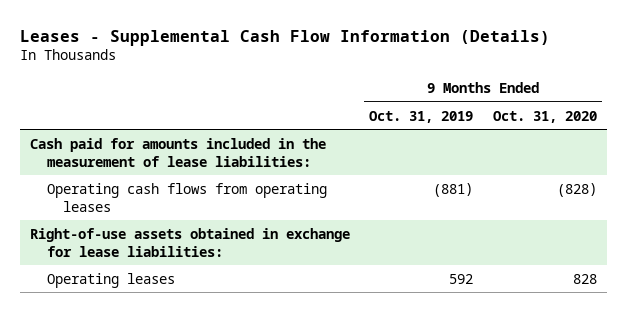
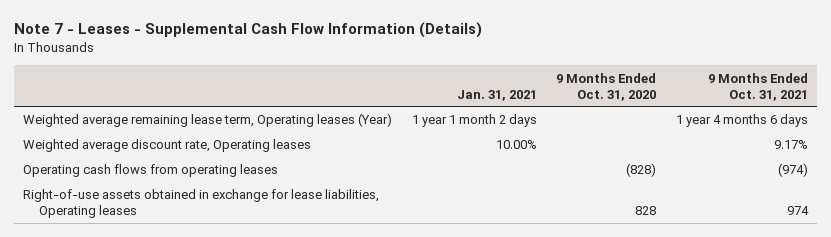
[19,29,550,46] Leases - Supplemental Cash Flow Information (Details) -> [13,22,482,39] Note 7 - Leases - Supplemental Cash Flow Information (Details)
[369,110,474,123] Oct. 31, 2019 -> none
none -> [456,89,537,101] Jan. 31, 2021
none -> [707,72,808,101] 9 Months Ended Oct. 31, 2021
[29,137,326,167] Cash paid for amounts included in the measurement of lease liabilities: -> none
none -> [23,113,393,128] Weighted average remaining lease term, Operating leases (Year)
none -> [23,139,312,153] Weighted average discount rate, Operating leases
[29,227,350,257] Right-of-use assets obtained in exchange for lease liabilities: -> none
[46,272,175,288] Operating leases -> [23,189,380,219] Right-of-use assets obtained in exchange for lease liabilities, Operating leases

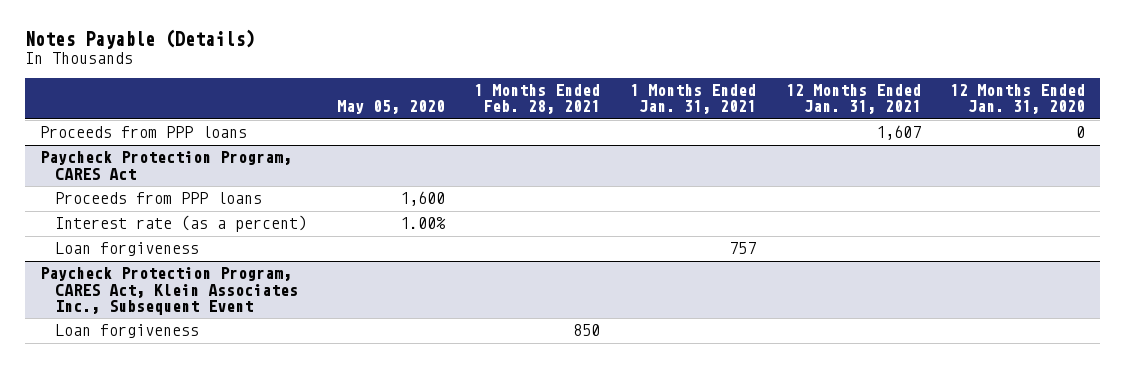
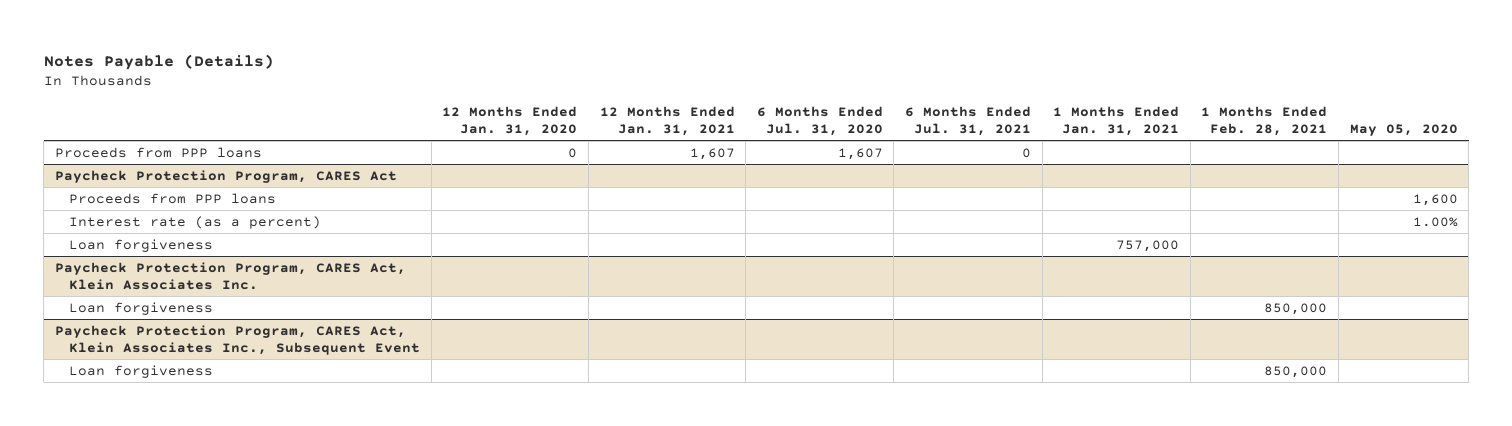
none -> [756,105,883,136] 6 Months Ended Jul. 31, 2020
none -> [905,105,1032,136] 6 Months Ended Jul. 31, 2021
[729,242,757,255] 757 -> [1116,239,1180,252] 757,000
none -> [54,261,406,290] Paycheck Protection Program, CARES Act, Klein Associates Inc.
none -> [69,301,214,315] Loan forgiveness
[573,324,601,337] 850 -> [1264,365,1328,378] 850,000

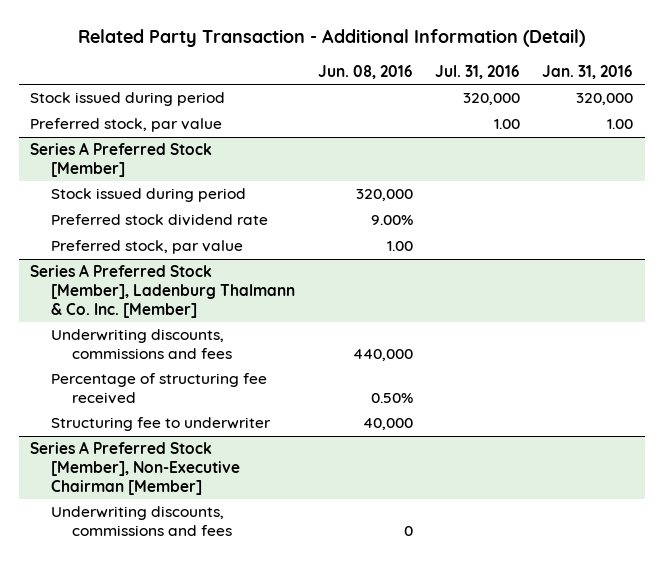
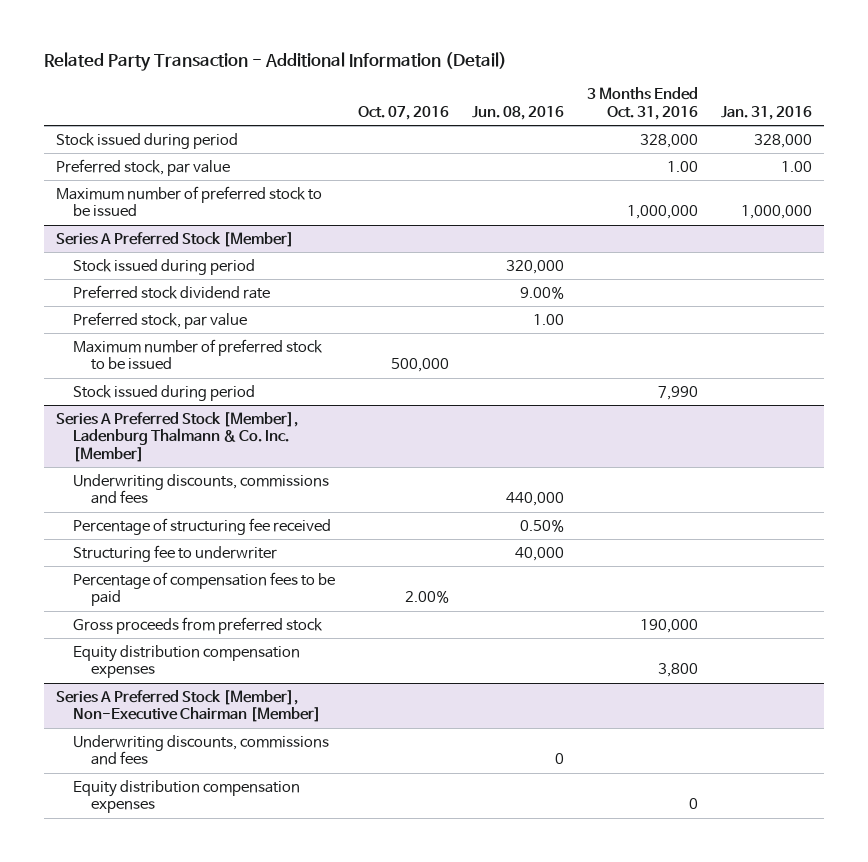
[434,65,520,80] Jul. 31, 2016 -> none
none -> [358,105,450,120] Oct. 07, 2016
none -> [587,87,699,120] 3 Months Ended Oct. 31, 2016
[576,93,634,106] 320,000 -> [754,133,813,148] 328,000
none -> [55,185,322,217] Maximum number of preferred stock to be issued
none -> [73,338,324,371] Maximum number of preferred stock to be issued
none -> [73,384,256,401] Stock issued during period
none -> [73,571,336,607] Percentage of compensation fees to be paid
none -> [73,616,324,634] Gross proceeds from preferred stock
none -> [73,644,301,679] Equity distribution compensation expenses
none -> [73,779,301,814] Equity distribution compensation expenses

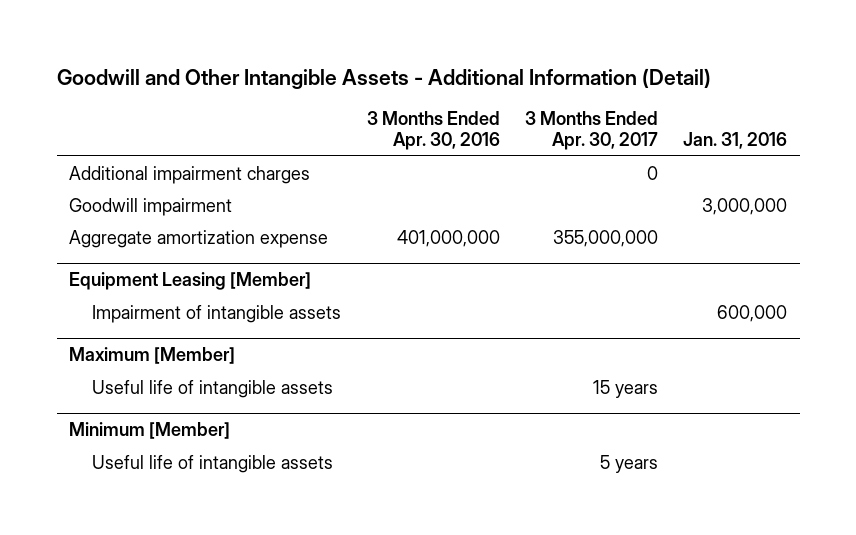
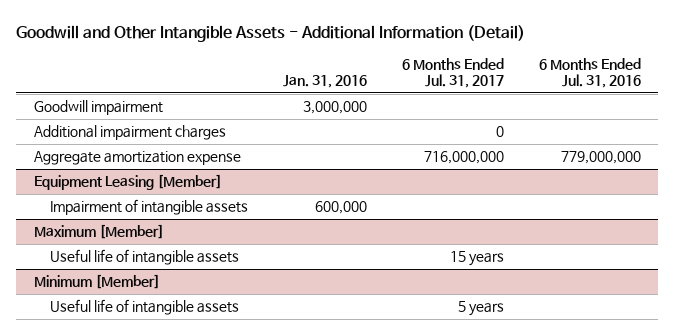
[366,111,500,151] 3 Months Ended Apr. 30, 2016 -> none
[524,111,658,151] 3 Months Ended Apr. 30, 2017 -> none
none -> [402,58,505,89] 6 Months Ended Jul. 31, 2017
none -> [538,58,641,89] 6 Months Ended Jul. 31, 2016
[69,165,311,184] Additional impairment charges -> [33,125,226,141] Additional impairment charges

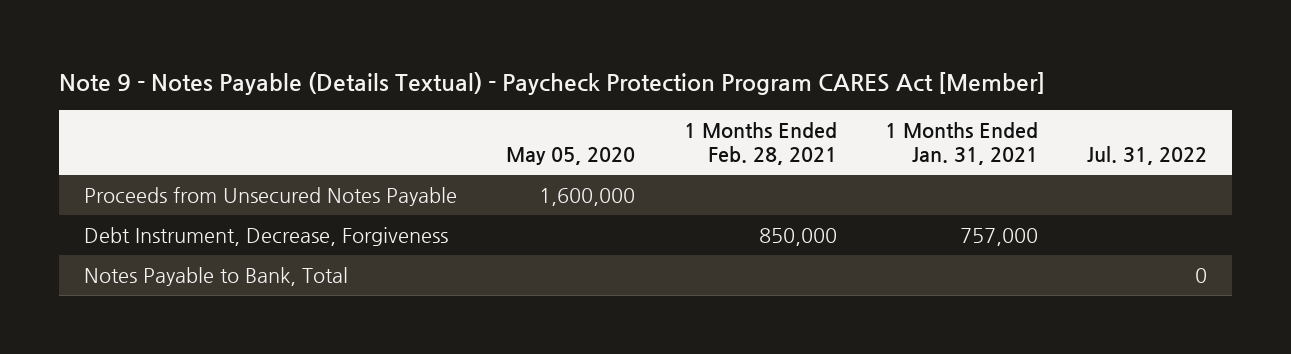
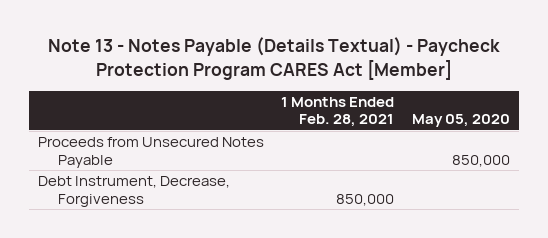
[59,72,1046,96] Note 9 - Notes Payable (Details Textual) - Paycheck Protection Program CARES Act [Member] -> [47,37,500,80] Note 13 - Notes Payable (Details Textual) - Paycheck Protection Program CARES Act [Member]
[885,122,1039,166] 1 Months Ended Jan. 31, 2021 -> none
[1087,146,1208,166] Jul. 31, 2022 -> none
[538,187,635,206] 1,600,000 -> [452,154,511,167] 850,000
[83,266,348,286] Notes Payable to Bank, Total -> none

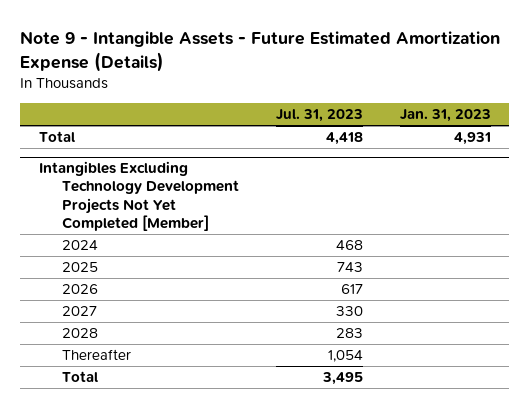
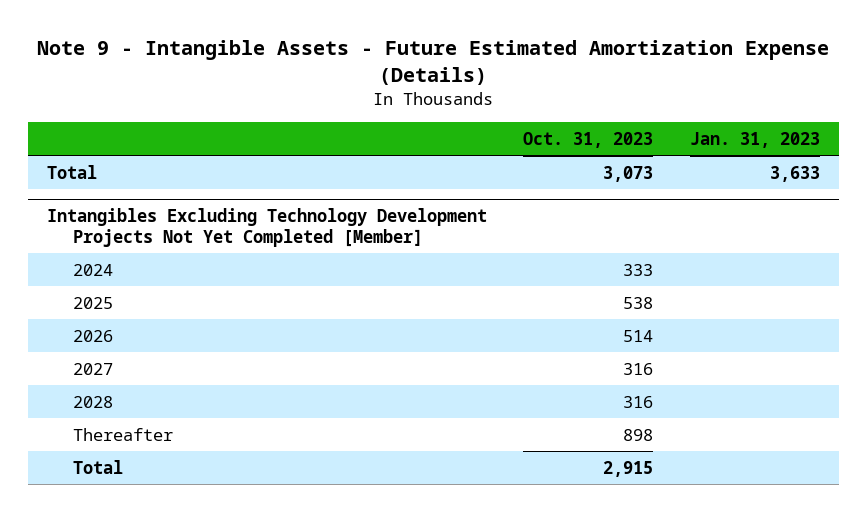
[276,109,364,123] Jul. 31, 2023 -> none
none -> [523,131,654,148] Oct. 31, 2023
[454,132,492,146] 4,931 -> [770,165,821,182] 3,633

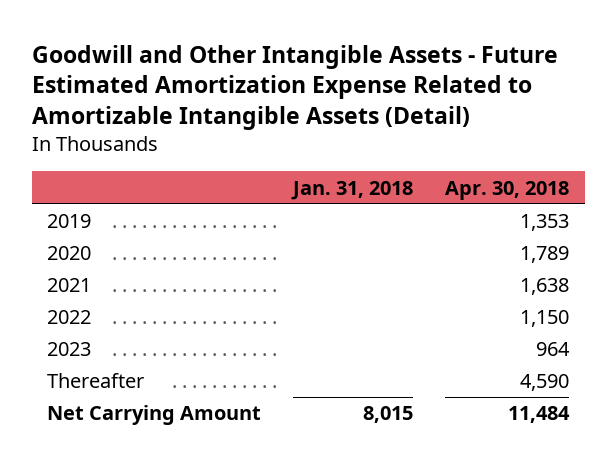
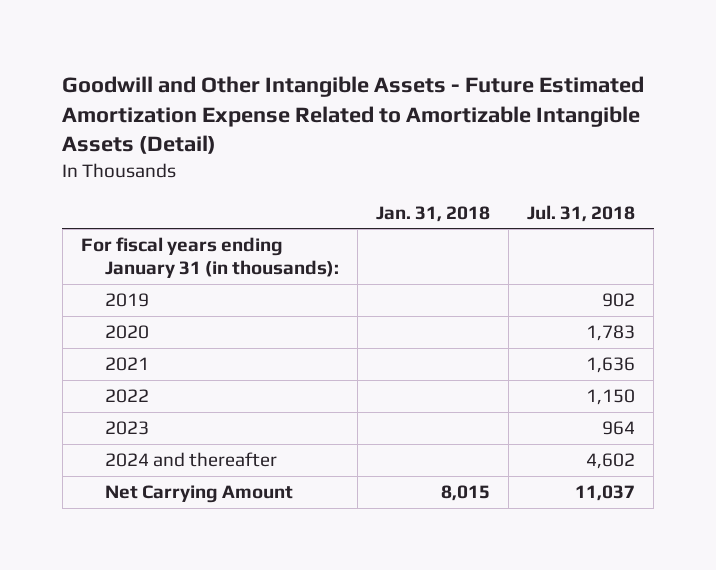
[444,180,569,200] Apr. 30, 2018 -> none
none -> [527,204,636,222] Jul. 31, 2018
none -> [80,237,340,279] For fiscal years ending January 31 (in thousands):
[47,373,145,389] Thereafter -> [105,452,278,468] 2024 and thereafter

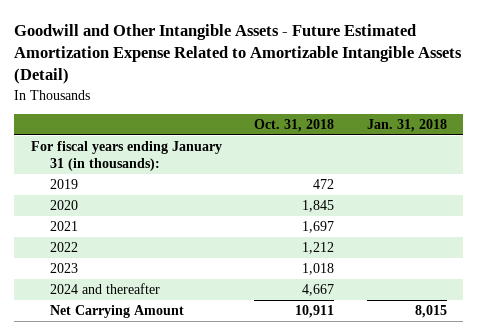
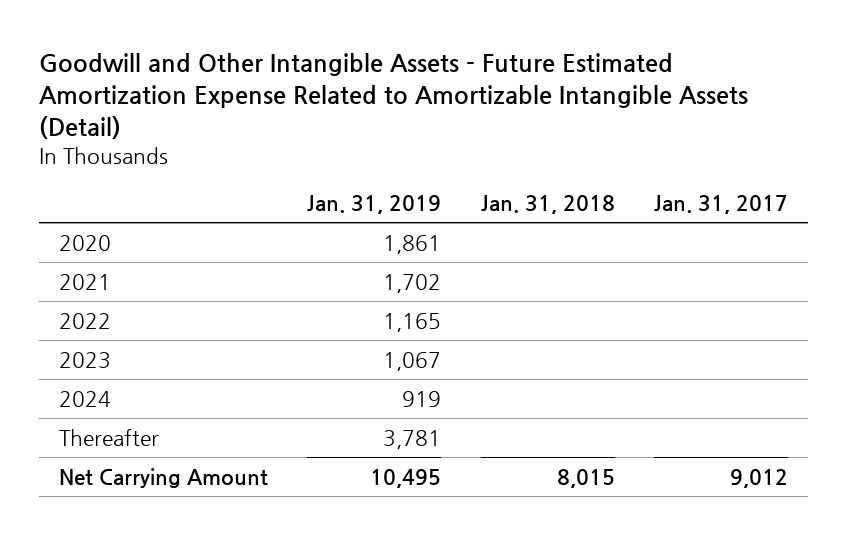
[254,118,335,132] Oct. 31, 2018 -> none
none -> [307,194,442,214] Jan. 31, 2019
none -> [654,194,789,214] Jan. 31, 2017
[30,141,222,172] For fiscal years ending January 31 (in thousands): -> none
[50,179,79,190] 2019 -> none
none -> [58,390,111,407] 2024
[50,283,161,295] 2024 and thereafter -> [58,428,159,446] Thereafter

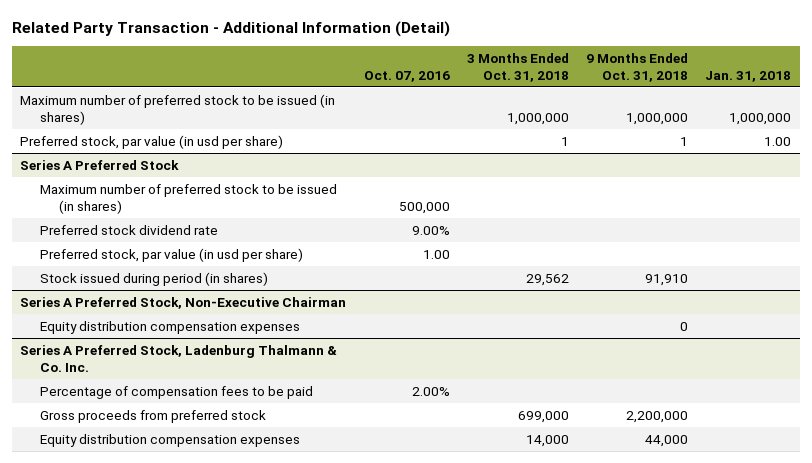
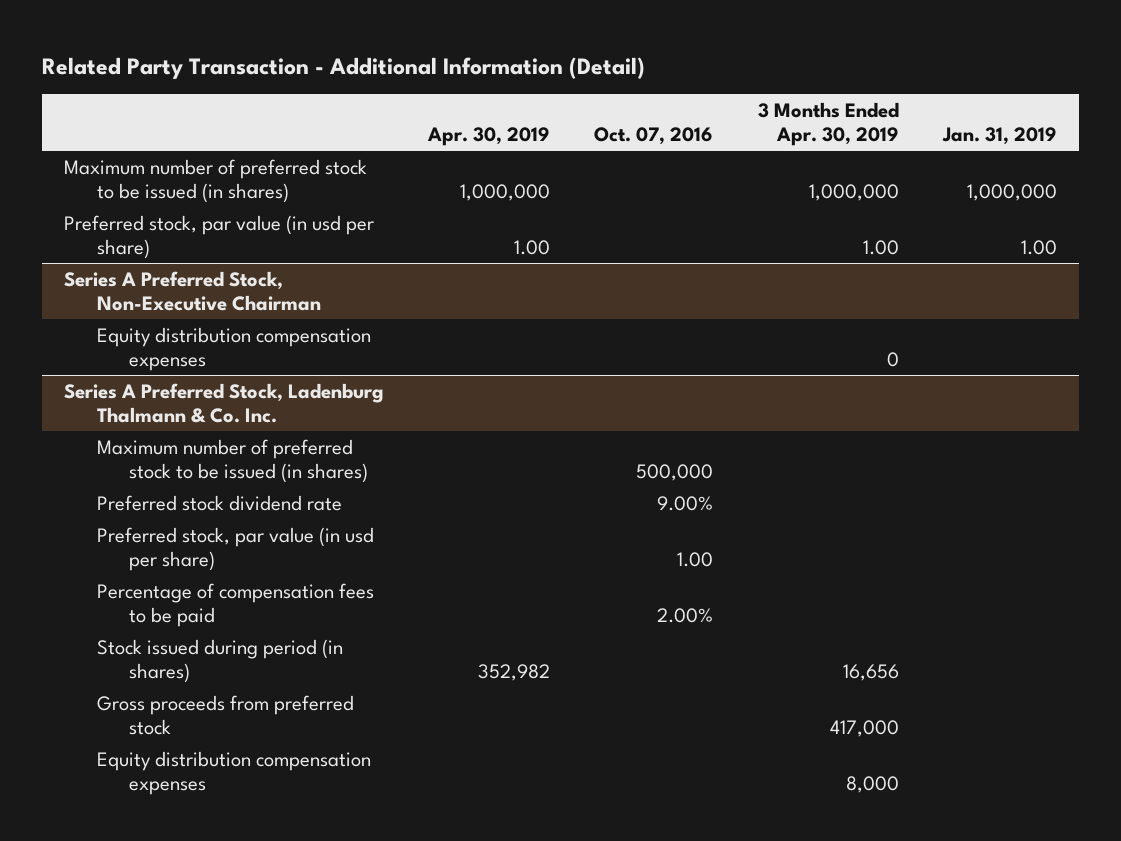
[466,52,569,82] 3 Months Ended Oct. 31, 2018 -> none
[586,52,689,82] 9 Months Ended Oct. 31, 2018 -> none
[705,70,792,82] Jan. 31, 2018 -> none
none -> [427,126,551,146] Apr. 30, 2019
none -> [757,101,899,146] 3 Months Ended Apr. 30, 2019
none -> [941,126,1057,145] Jan. 31, 2019
[20,159,180,170] Series A Preferred Stock -> none
[39,183,337,214] Maximum number of preferred stock to be issued (in shares) -> none
[39,224,218,235] Preferred stock dividend rate -> none
[39,247,303,262] Preferred stock, par value (in usd per share) -> none
[39,271,268,286] Stock issued during period (in shares) -> none
none -> [96,438,368,484] Maximum number of preferred stock to be issued (in shares)
none -> [96,494,342,511] Preferred stock dividend rate
none -> [96,526,374,572] Preferred stock, par value (in usd per share)
none -> [96,638,343,684] Stock issued during period (in shares)

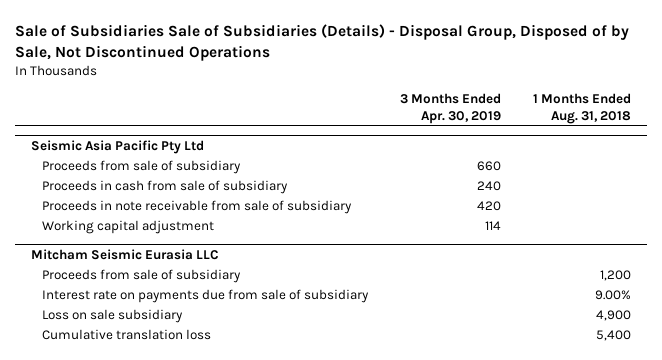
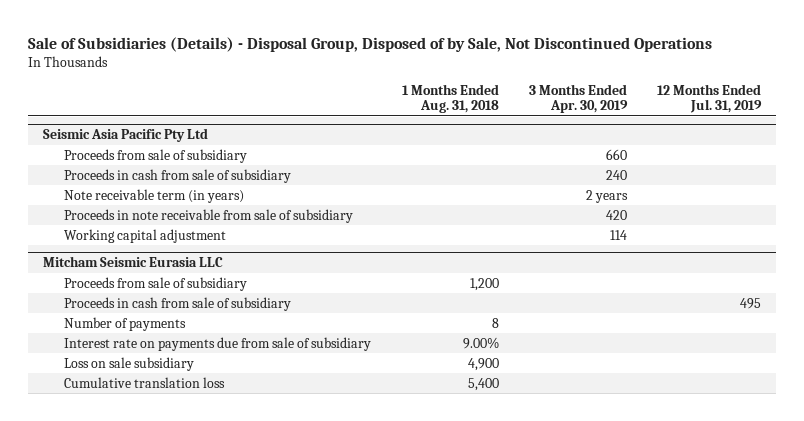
[15,24,630,62] Sale of Subsidiaries Sale of Subsidiaries (Details) - Disposal Group, Disposed of by Sale, Not Discontinued Operations -> [28,36,713,52] Sale of Subsidiaries (Details) - Disposal Group, Disposed of by Sale, Not Discontinued Operations
none -> [657,83,763,114] 12 Months Ended Jul. 31, 2019
none -> [64,188,245,203] Note receivable term (in years)
none -> [64,296,292,311] Proceeds in cash from sale of subsidiary
none -> [64,316,187,331] Number of payments

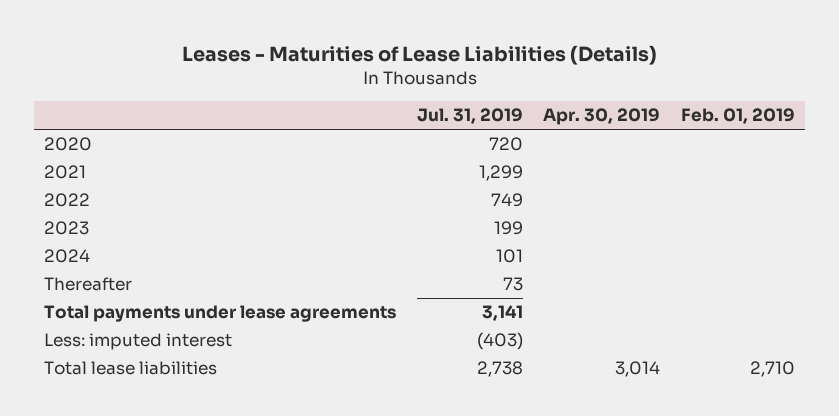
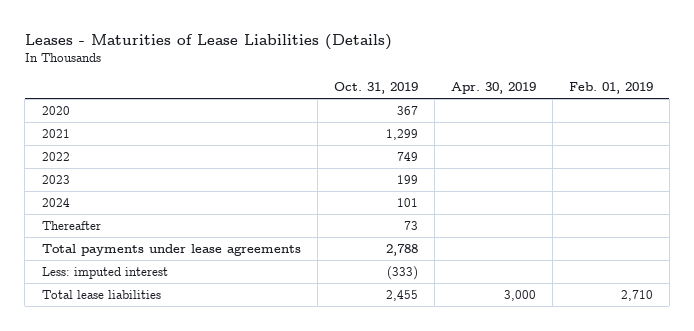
[416,107,523,124] Jul. 31, 2019 -> none
none -> [333,81,418,94] Oct. 31, 2019
[615,361,661,378] 3,014 -> [503,290,536,302] 3,000

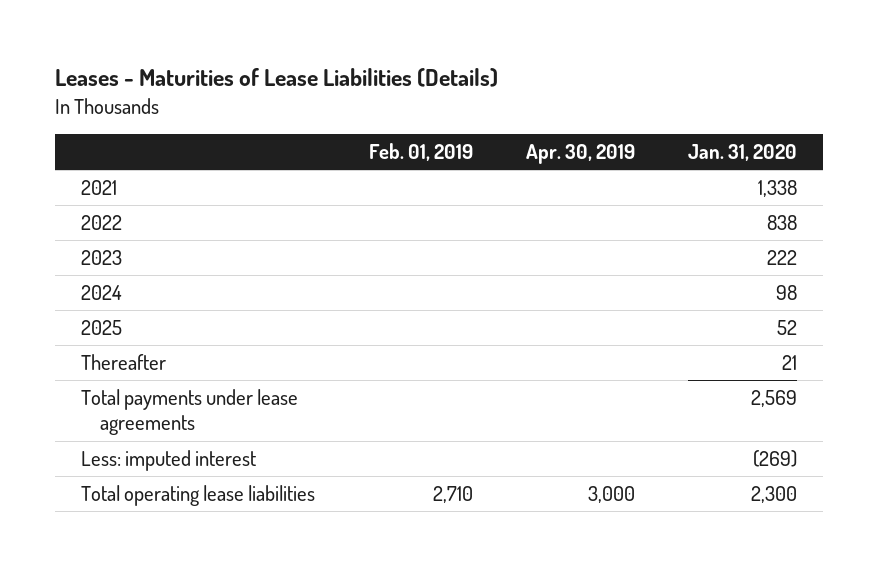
[333,81,418,94] Oct. 31, 2019 -> none
none -> [687,143,797,161] Jan. 31, 2020
[41,106,70,116] 2020 -> none
none -> [81,320,123,336] 2025
[41,290,161,300] Total lease liabilities -> [81,485,316,507] Total operating lease liabilities

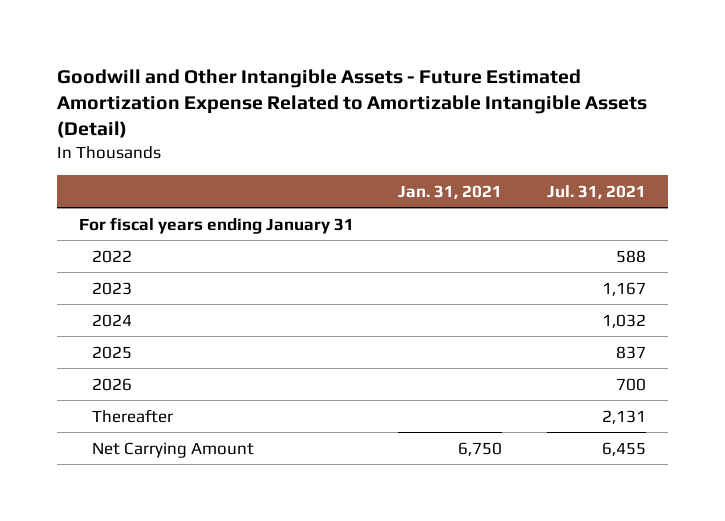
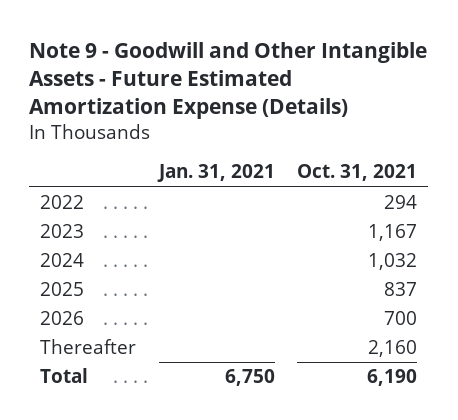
[56,68,647,139] Goodwill and Other Intangible Assets - Future Estimated Amortization Expense Related to Amortizable Intangible Assets (Detail) -> [29,41,428,120] Note 9 - Goodwill and Other Intangible Assets - Future Estimated Amortization Expense (Details)
[546,184,646,199] Jul. 31, 2021 -> none
none -> [297,164,418,182] Oct. 31, 2021
[79,216,355,234] For fiscal years ending January 31 -> none
[91,441,254,458] Net Carrying Amount -> [40,368,89,384] Total

